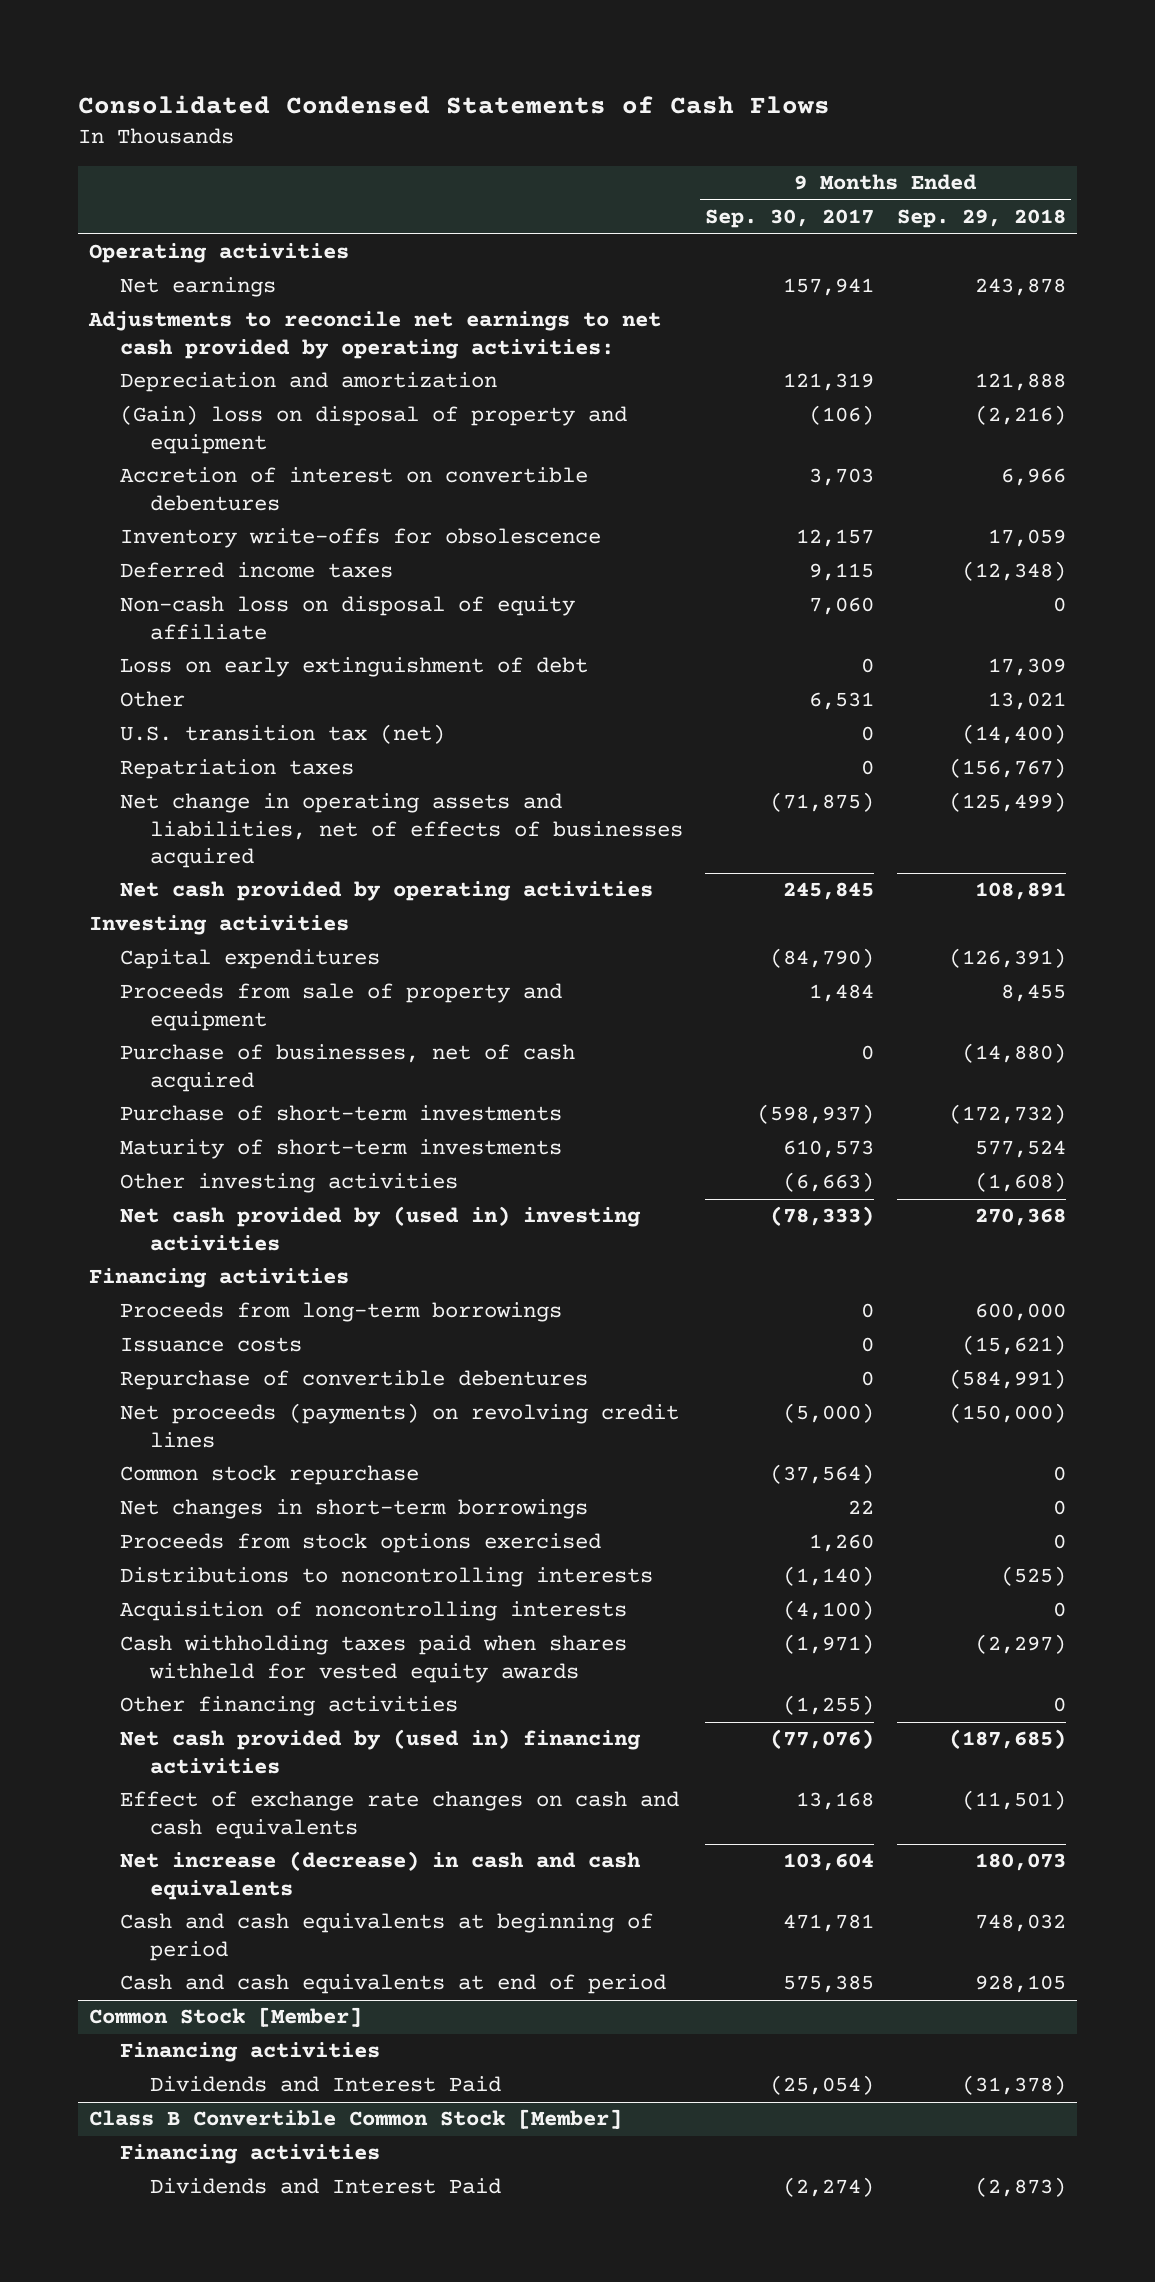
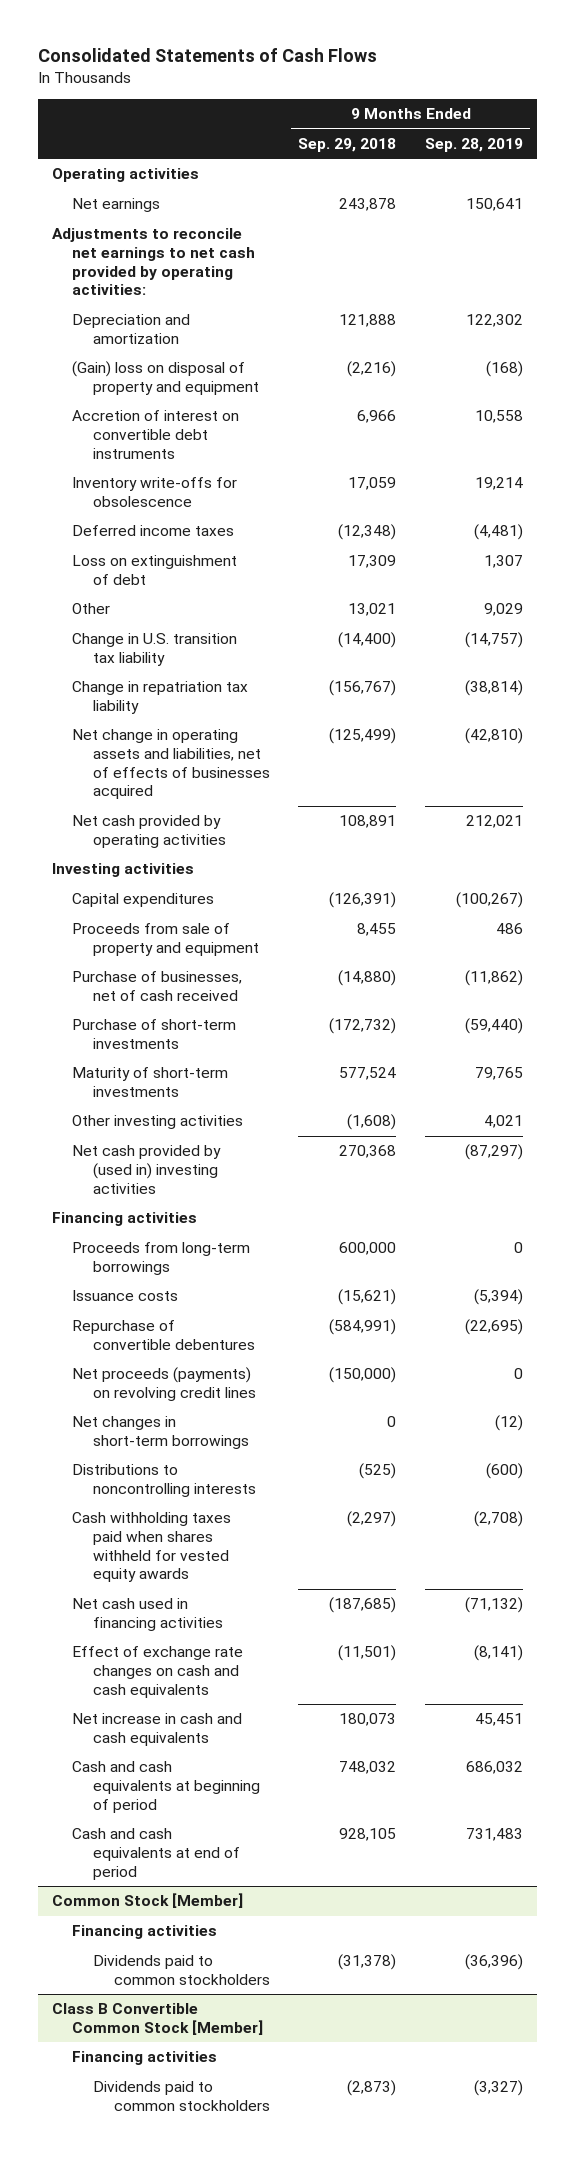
[78,95,831,115] Consolidated Condensed Statements of Cash Flows -> [37,48,377,63] Consolidated Statements of Cash Flows
[705,209,875,229] Sep. 30, 2017 -> none
none -> [424,138,523,153] Sep. 28, 2019
[119,467,588,511] Accretion of interest on convertible debentures -> [72,410,240,459] Accretion of interest on convertible debt instruments
[119,596,575,640] Non-cash loss on disposal of equity affiliate -> none
[119,657,588,678] Loss on early extinguishment of debt -> [72,555,238,586] Loss on extinguishment of debt
[119,724,445,745] U.S. transition tax (net) -> [72,633,238,667] Change in U.S. transition tax liability
[119,759,354,780] Repatriation taxes -> [72,681,249,715] Change in repatriation tax liability
[119,1044,575,1092] Purchase of businesses, net of cash acquired -> [72,971,243,1002] Purchase of businesses, net of cash received
[119,1465,419,1486] Common stock repurchase -> none
[119,1533,601,1554] Proceeds from stock options exercised -> none
[119,1601,627,1622] Acquisition of noncontrolling interests -> none
[119,1696,458,1717] Other financing activities -> none
[119,1729,641,1774] Net cash provided by (used in) financing activities -> [72,1598,224,1632] Net cash used in financing activities
[119,1851,641,1900] Net increase (decrease) in cash and cash equivalents -> [72,1713,243,1747] Net increase in cash and cash equivalents
[149,2076,501,2093] Dividends and Interest Paid -> [93,1955,270,1986] Dividends paid to common stockholders
[149,2178,501,2195] Dividends and Interest Paid -> [93,2081,270,2112] Dividends paid to common stockholders

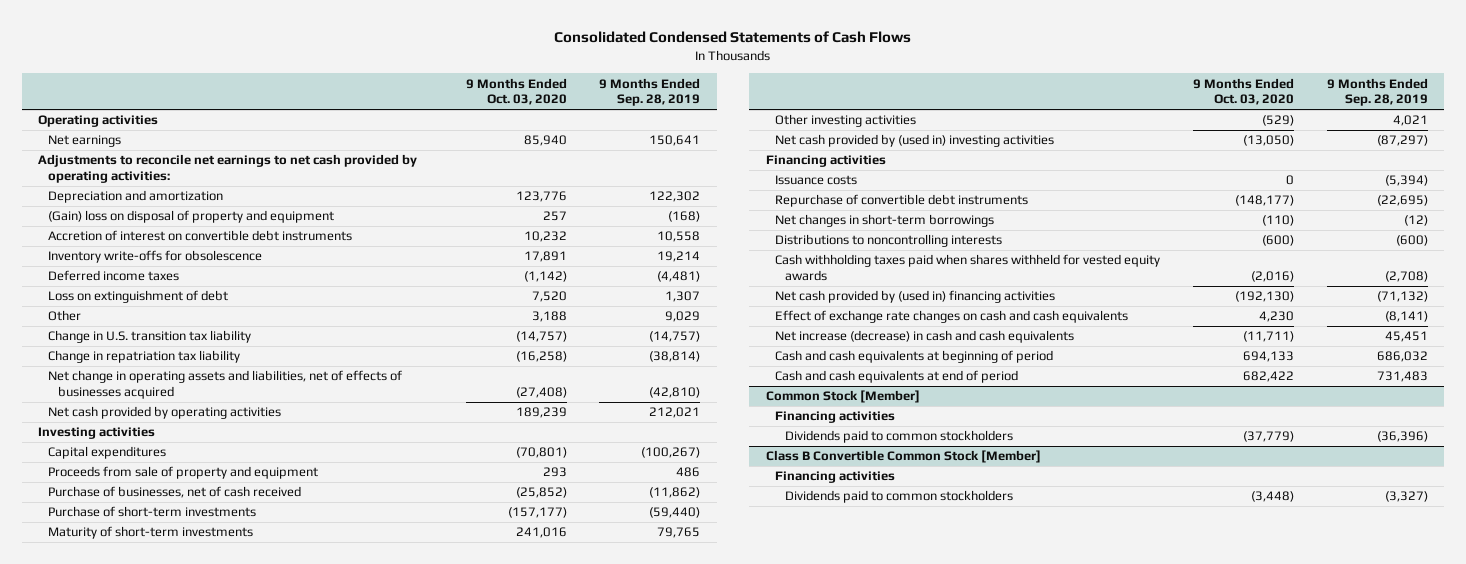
[37,48,377,63] Consolidated Statements of Cash Flows -> [553,31,911,44] Consolidated Condensed Statements of Cash Flows
[298,138,397,153] Sep. 29, 2018 -> none
none -> [465,77,567,106] 9 Months Ended Oct. 03, 2020
[72,1242,251,1276] Proceeds from long-term borrowings -> none
[72,1367,257,1402] Net proceeds (payments) on revolving credit lines -> none
[72,1320,256,1351] Repurchase of convertible debentures -> [775,194,1029,208] Repurchase of convertible debt instruments
[72,1598,224,1632] Net cash used in financing activities -> [775,290,1056,304] Net cash provided by (used in) financing activities
[72,1713,243,1747] Net increase in cash and cash equivalents -> [775,330,1075,344] Net increase (decrease) in cash and cash equivalents

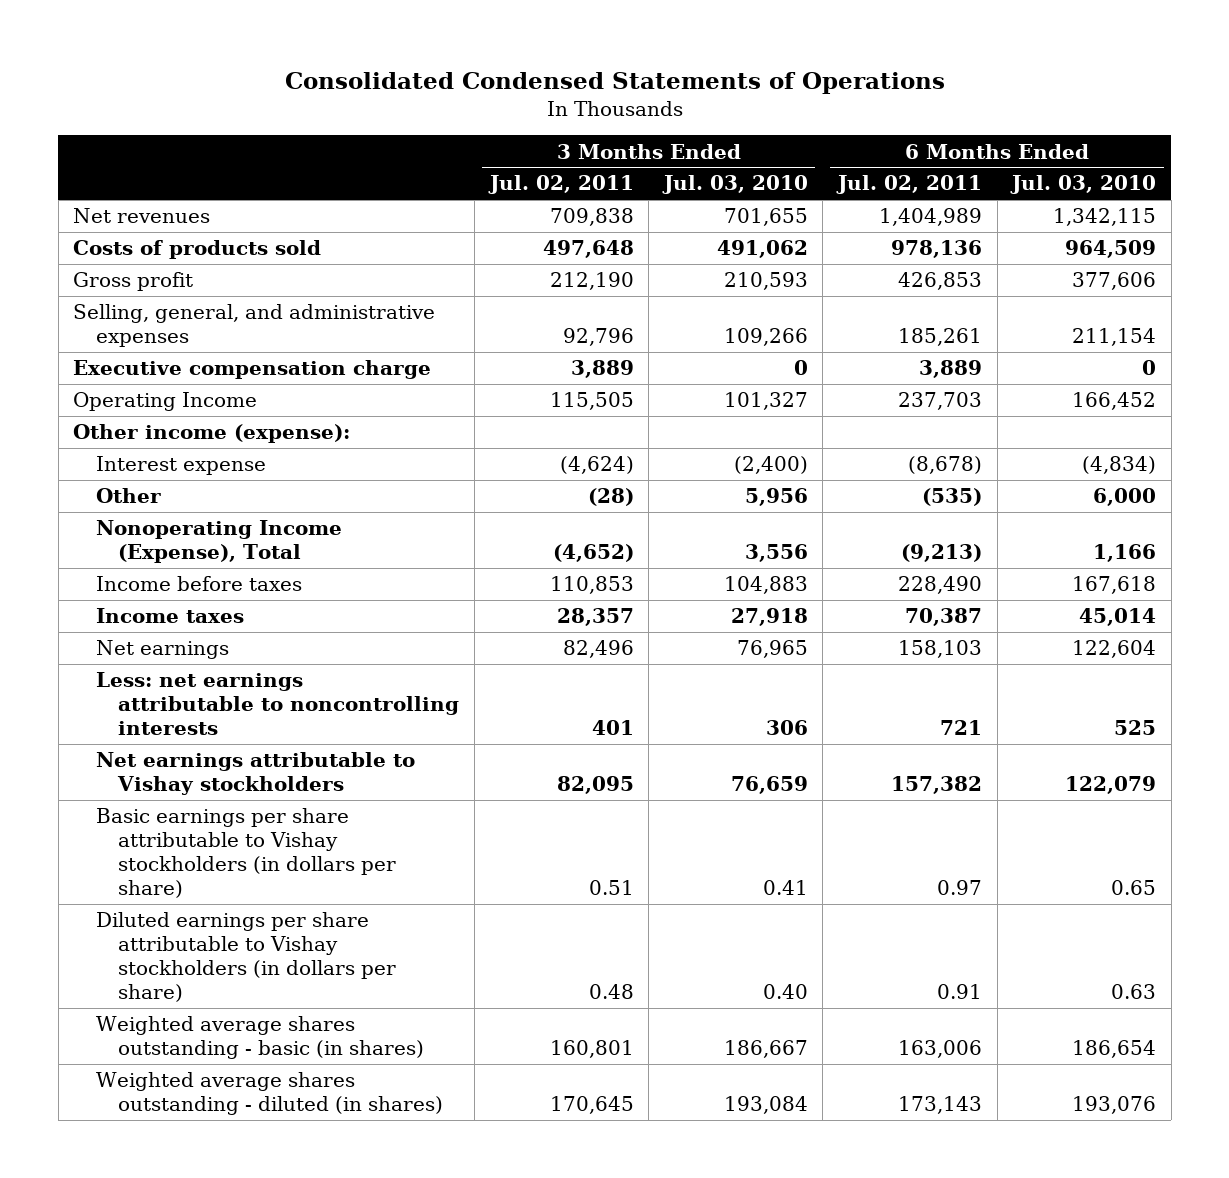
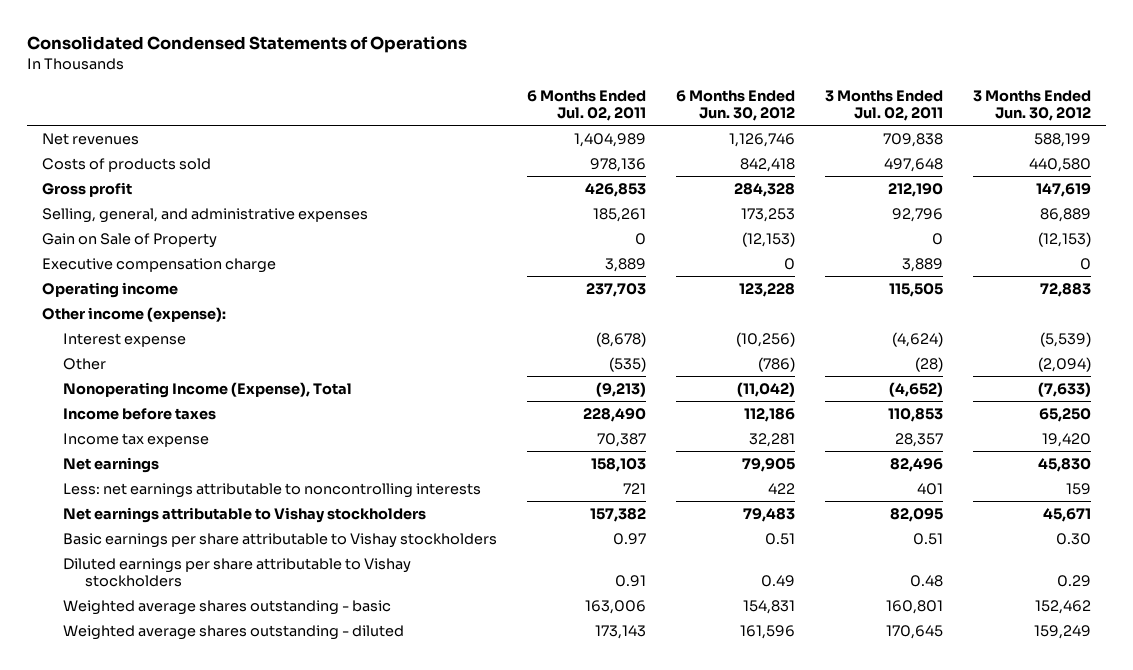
[661,175,808,195] Jul. 03, 2010 -> none
[1010,175,1157,195] Jul. 03, 2010 -> none
none -> [676,90,796,121] 6 Months Ended Jun. 30, 2012
none -> [973,90,1092,121] 3 Months Ended Jun. 30, 2012
none -> [41,232,217,248] Gain on Sale of Property
[73,392,258,412] Operating Income -> [41,281,178,298] Operating income
[95,608,244,624] Income taxes -> [63,432,210,447] Income tax expense
[95,808,397,899] Basic earnings per share attributable to Vishay stockholders (in dollars per share) -> [63,532,498,548] Basic earnings per share attributable to Vishay stockholders
[95,912,397,1003] Diluted earnings per share attributable to Vishay stockholders (in dollars per share) -> [63,557,412,587] Diluted earnings per share attributable to Vishay stockholders
[95,1016,425,1060] Weighted average shares outstanding - basic (in shares) -> [63,599,392,615] Weighted average shares outstanding - basic
[95,1072,444,1116] Weighted average shares outstanding - diluted (in shares) -> [63,624,405,640] Weighted average shares outstanding - diluted

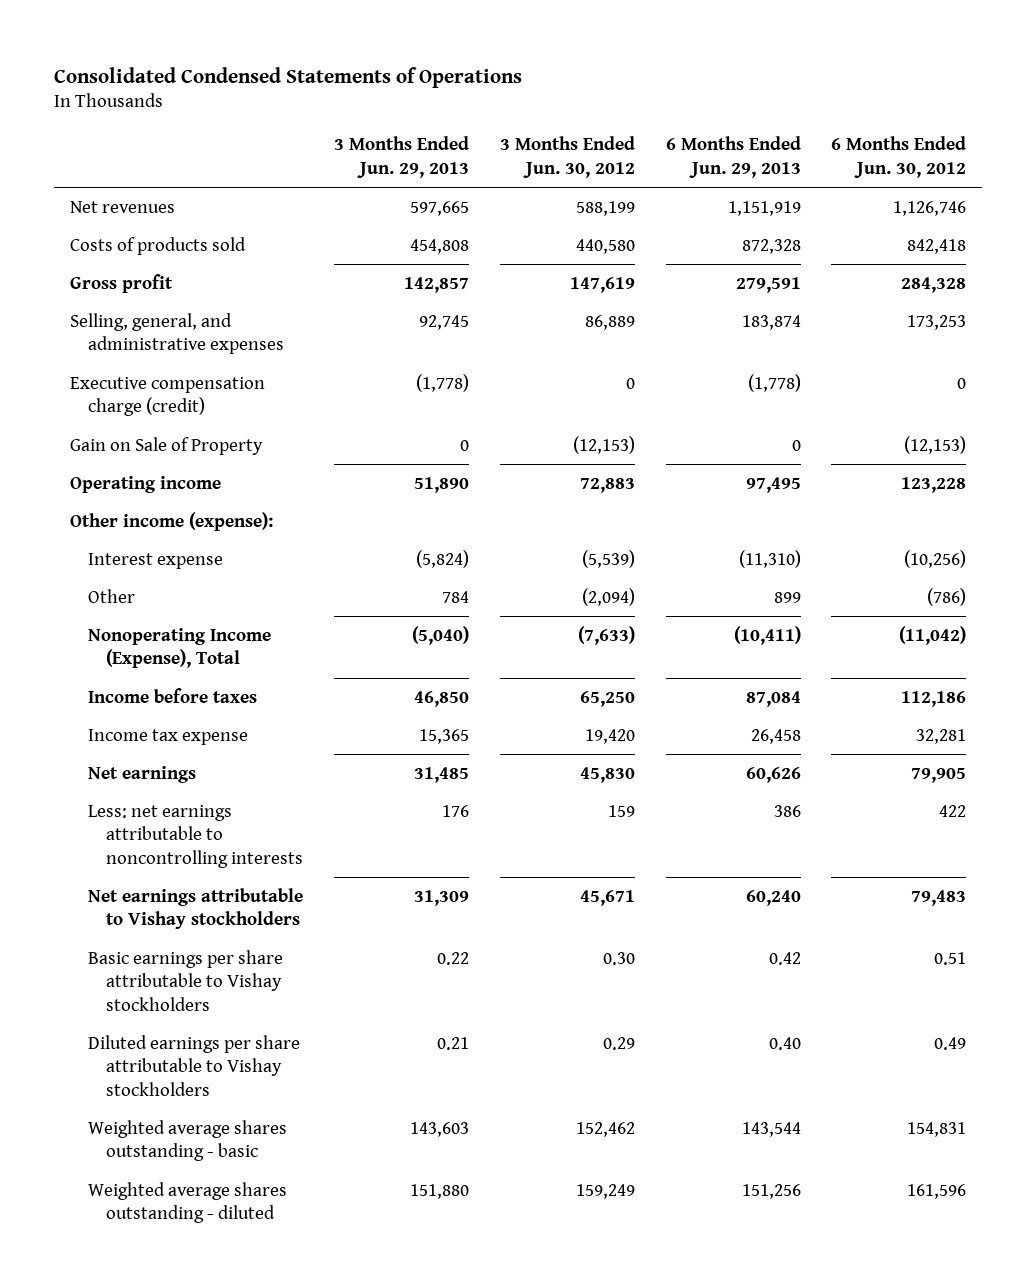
[527,90,647,121] 6 Months Ended Jul. 02, 2011 -> none
[825,90,944,121] 3 Months Ended Jul. 02, 2011 -> none
none -> [334,136,470,178] 3 Months Ended Jun. 29, 2013
none -> [665,136,801,178] 6 Months Ended Jun. 29, 2013
none -> [69,376,265,417] Executive compensation charge (credit)
[41,257,276,273] Executive compensation charge -> none

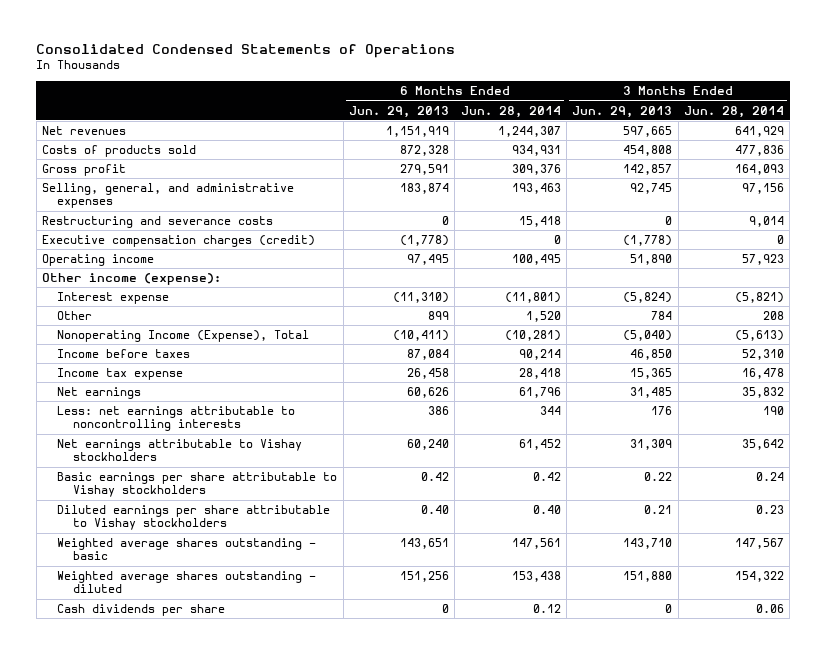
[499,136,635,178] 3 Months Ended Jun. 30, 2012 -> none
[831,136,967,178] 6 Months Ended Jun. 30, 2012 -> none
none -> [460,105,561,118] Jun. 28, 2014
none -> [684,105,785,118] Jun. 28, 2014
[69,436,263,455] Gain on Sale of Property -> none
none -> [41,216,273,229] Restructuring and severance costs
[69,376,265,417] Executive compensation charge (credit) -> [41,235,315,248] Executive compensation charges (credit)
[410,1121,470,1137] 143,603 -> [623,538,673,550] 143,710
[741,1121,801,1137] 143,544 -> [400,538,450,550] 143,651
none -> [57,604,226,617] Cash dividends per share

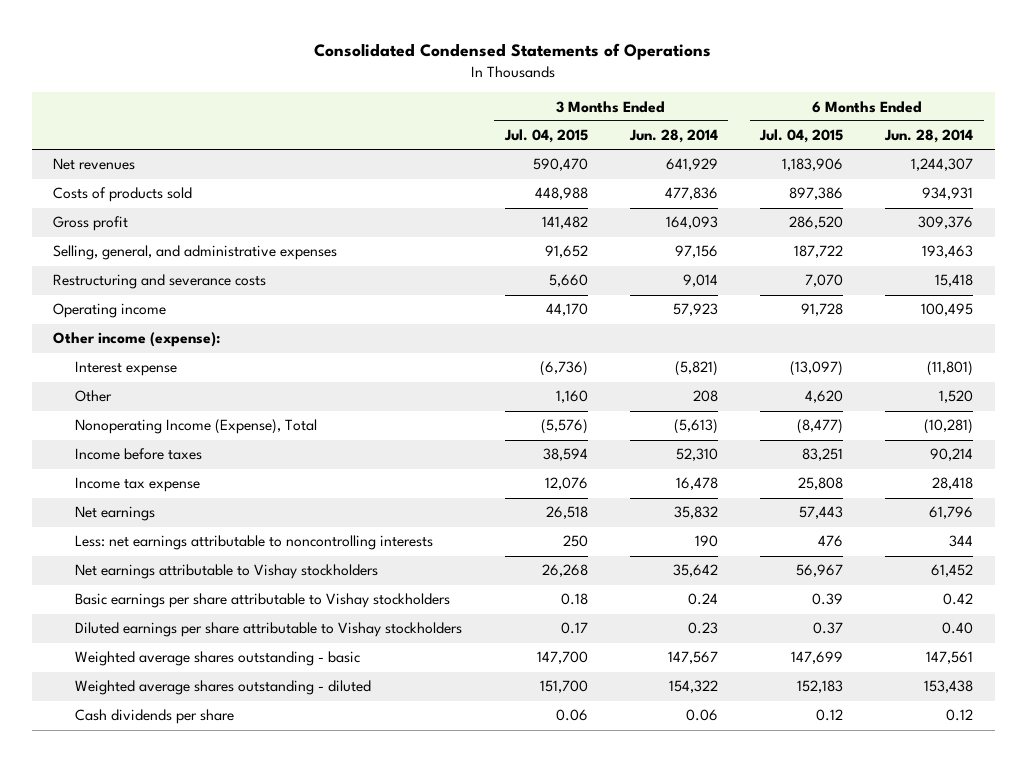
[349,105,450,118] Jun. 29, 2013 -> none
[572,105,673,118] Jun. 29, 2013 -> none
none -> [503,129,588,144] Jul. 04, 2015
none -> [759,129,844,144] Jul. 04, 2015
[41,235,315,248] Executive compensation charges (credit) -> none

